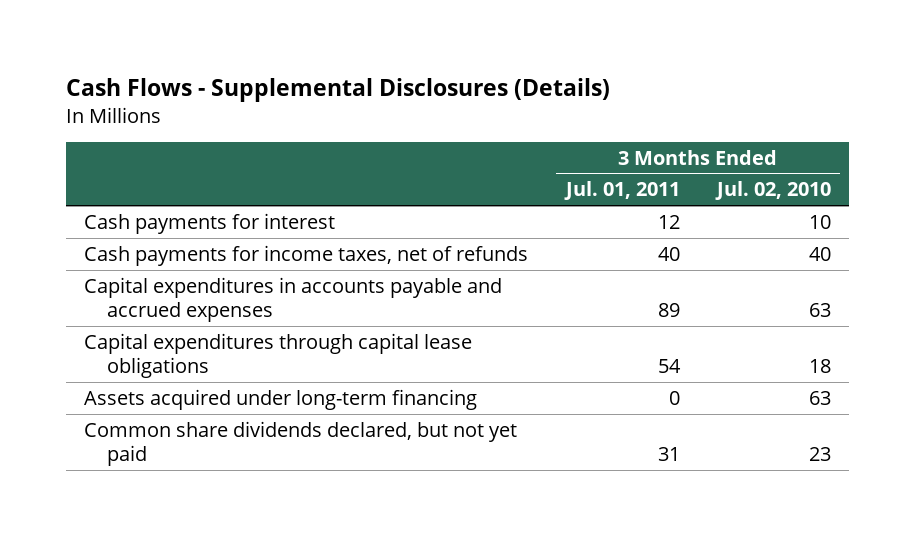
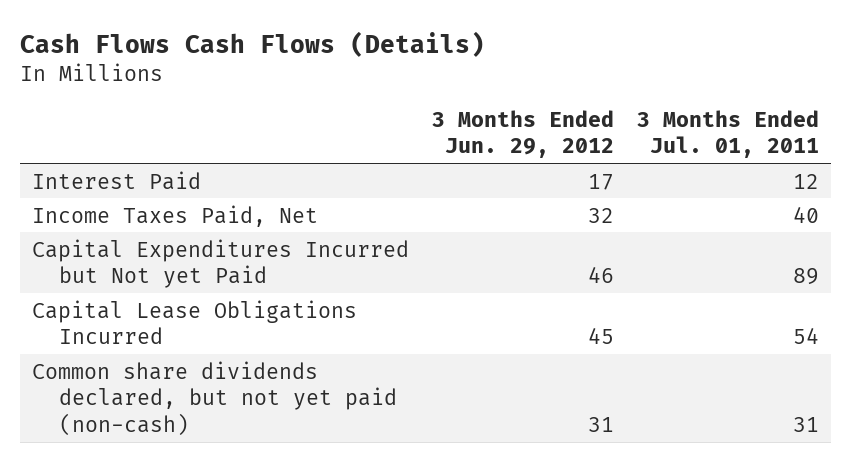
[65,78,610,103] Cash Flows - Supplemental Disclosures (Details) -> [20,30,486,57] Cash Flows Cash Flows (Details)
[714,181,831,201] Jul. 02, 2010 -> none
none -> [431,109,614,159] 3 Months Ended Jun. 29, 2012
[84,388,478,410] Assets acquired under long-term financing -> none
[84,212,336,234] Cash payments for interest -> [31,170,201,190] Interest Paid
[84,244,529,266] Cash payments for income taxes, net of refunds -> [31,204,318,227] Income Taxes Paid, Net
[84,276,503,322] Capital expenditures in accounts payable and accrued expenses -> [31,238,409,289] Capital Expenditures Incurred but Not yet Paid
[84,332,473,378] Capital expenditures through capital lease obligations -> [31,299,357,345] Capital Lease Obligations Incurred
[84,420,518,466] Common share dividends declared, but not yet paid -> [31,360,398,436] Common share dividends declared, but not yet paid (non-cash)

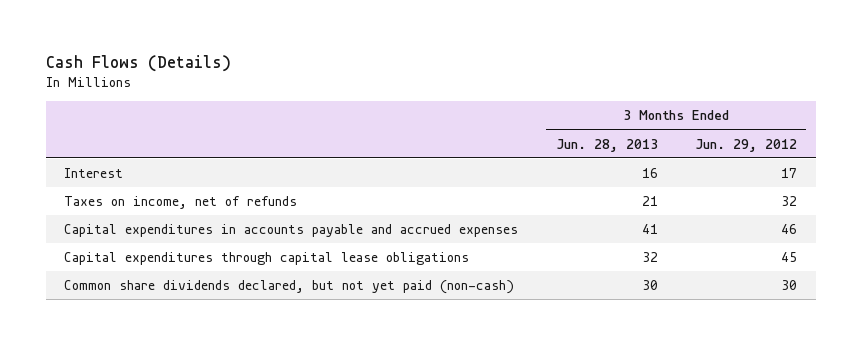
[20,30,486,57] Cash Flows Cash Flows (Details) -> [45,54,231,72] Cash Flows (Details)
[637,109,820,159] 3 Months Ended Jul. 01, 2011 -> none
none -> [555,138,658,152] Jun. 28, 2013
[31,170,201,190] Interest Paid -> [64,168,124,179] Interest
[31,204,318,227] Income Taxes Paid, Net -> [64,196,298,210] Taxes on income, net of refunds
[31,238,409,289] Capital Expenditures Incurred but Not yet Paid -> [64,224,519,238] Capital expenditures in accounts payable and accrued expenses
[31,299,357,345] Capital Lease Obligations Incurred -> [64,252,470,266] Capital expenditures through capital lease obligations
[587,416,614,432] 31 -> [781,280,798,291] 30

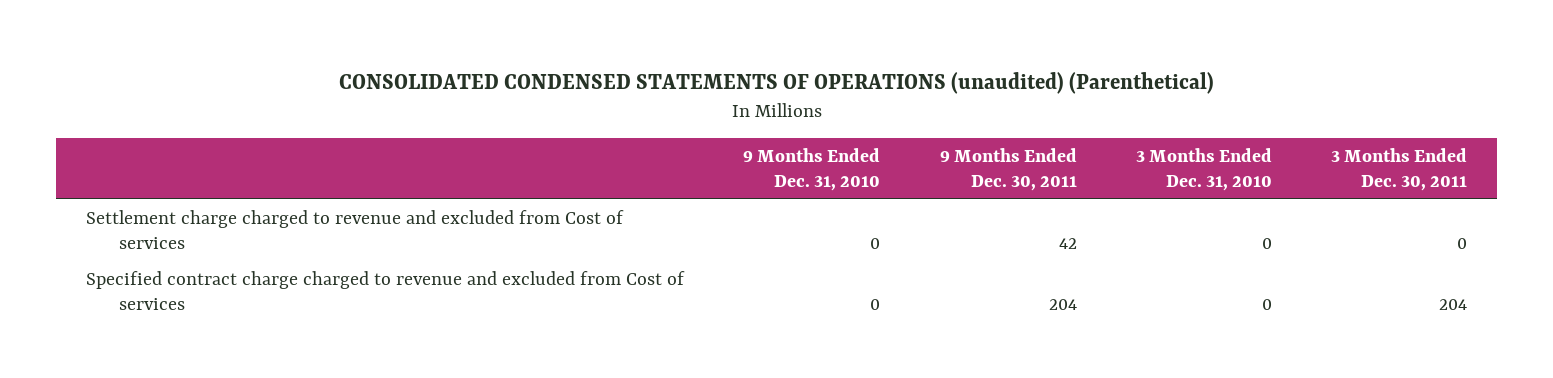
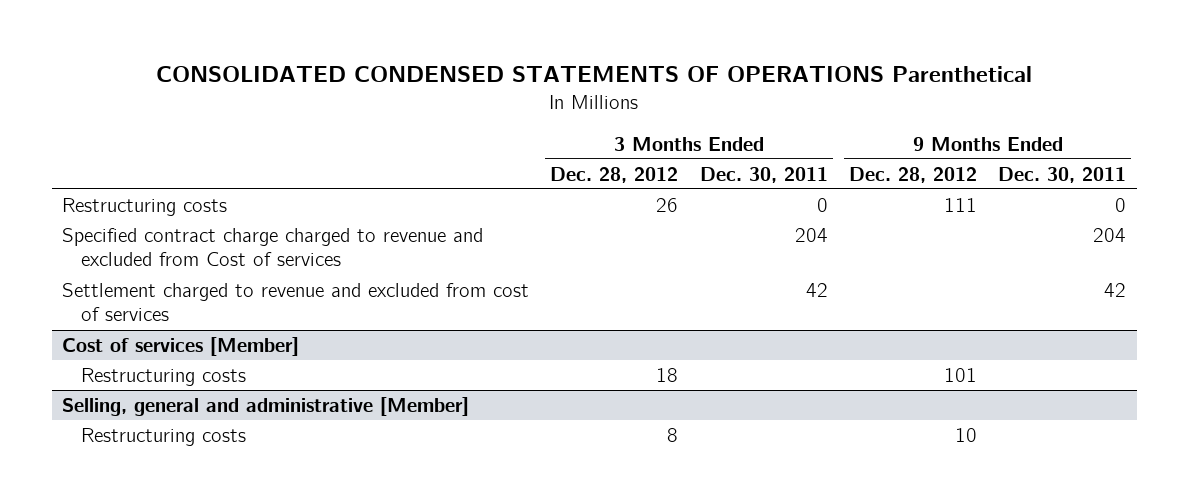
[338,71,1214,94] CONSOLIDATED CONDENSED STATEMENTS OF OPERATIONS (unaudited) (Parenthetical) -> [156,66,1033,83] CONSOLIDATED CONDENSED STATEMENTS OF OPERATIONS Parenthetical
[743,148,881,191] 9 Months Ended Dec. 31, 2010 -> none
[1135,148,1272,191] 3 Months Ended Dec. 31, 2010 -> none
none -> [550,166,679,183] Dec. 28, 2012
none -> [848,166,977,183] Dec. 28, 2012
[85,210,624,249] Settlement charge charged to revenue and excluded from Cost of services -> none
none -> [62,197,228,216] Restructuring costs
none -> [62,282,530,322] Settlement charged to revenue and excluded from cost of services
none -> [62,336,300,356] Cost of services [Member]
none -> [80,367,246,386] Restructuring costs
none -> [62,396,470,416] Selling, general and administrative [Member]
none -> [80,427,246,446] Restructuring costs

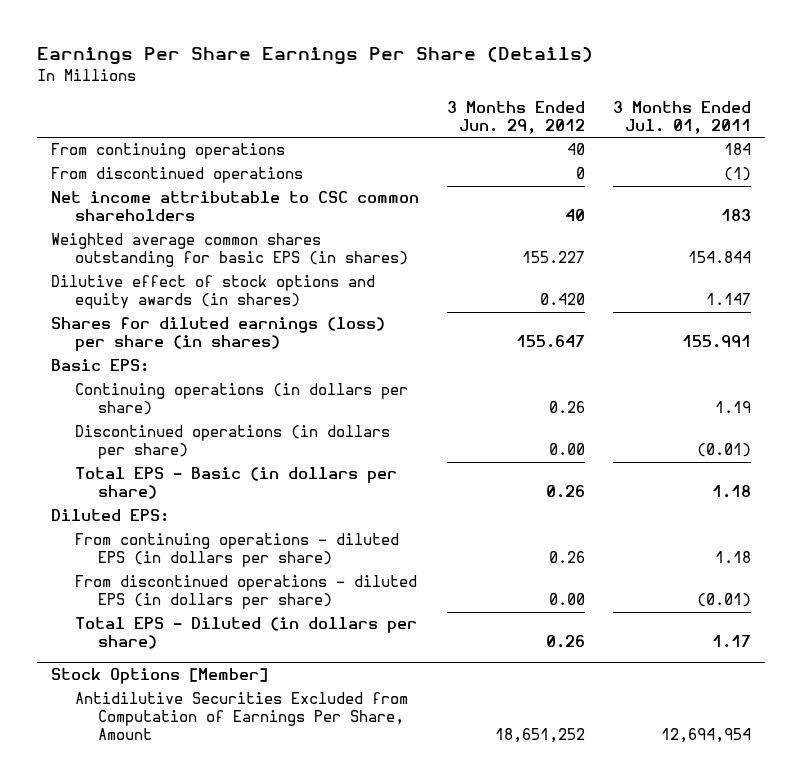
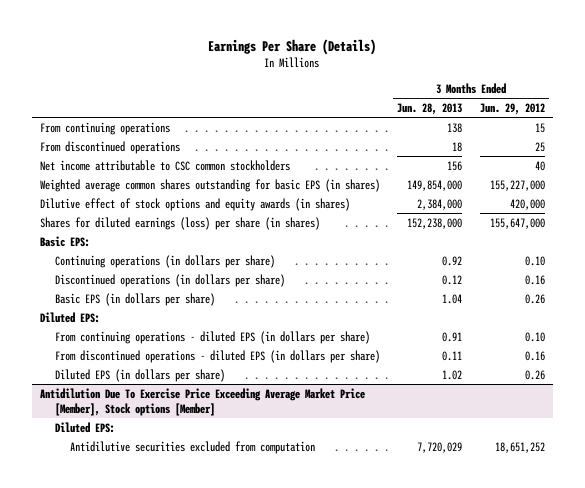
[37,46,594,66] Earnings Per Share Earnings Per Share (Details) -> [208,38,377,55] Earnings Per Share (Details)
[612,101,751,135] 3 Months Ended Jul. 01, 2011 -> none
none -> [397,103,463,116] Jun. 28, 2013
[566,143,585,156] 40 -> [534,122,545,133] 15
[575,167,585,180] 0 -> [534,141,545,152] 25
[50,191,419,222] Net income attributable to CSC common shareholders -> [40,159,291,171] Net income attributable to CSC common stockholders
[521,251,585,264] 155.227 -> [489,179,545,191] 155,227,000
[539,293,585,306] 0.420 -> [509,198,545,210] 420,000
[515,335,585,349] 155.647 -> [489,217,545,229] 155,647,000
[548,401,585,414] 0.26 -> [524,255,545,266] 0.10
[548,443,585,456] 0.00 -> [524,274,545,285] 0.16
[74,467,397,500] Total EPS - Basic (in dollars per share) -> [55,292,216,306] Basic EPS (in dollars per share)
[50,668,268,685] Stock Options [Member] -> none
[548,551,585,564] 0.26 -> [524,331,545,342] 0.10
[548,593,585,606] 0.00 -> [524,350,545,361] 0.16
[74,617,417,650] Total EPS - Diluted (in dollars per share) -> [55,368,226,382] Diluted EPS (in dollars per share)
none -> [40,387,366,416] Antidilution Due To Exercise Price Exceeding Average Market Price [Member], Stock options [Member]
none -> [55,421,116,433] Diluted EPS:
[74,692,408,741] Antidilutive Securities Excluded from Computation of Earnings Per Share, Amount -> [70,440,316,454] Antidilutive securities excluded from computation

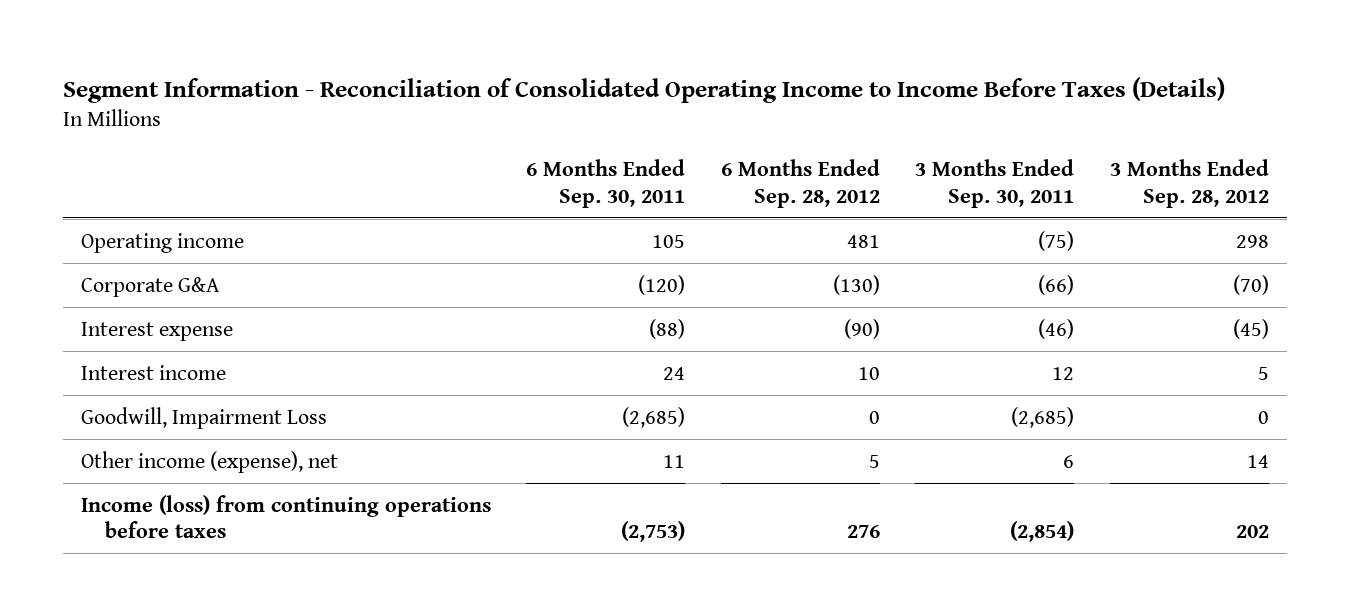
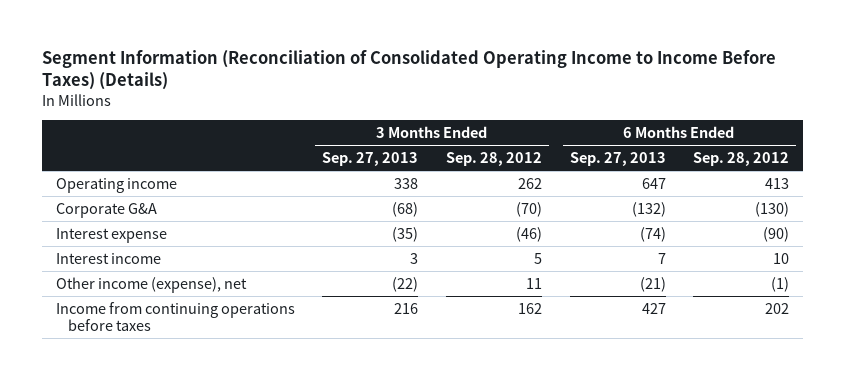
[62,76,1225,103] Segment Information - Reconciliation of Consolidated Operating Income to Income Before Taxes (Details) -> [41,50,776,91] Segment Information (Reconciliation of Consolidated Operating Income to Income Before Taxes) (Details)
[526,159,686,208] 6 Months Ended Sep. 30, 2011 -> none
[915,159,1075,208] 3 Months Ended Sep. 30, 2011 -> none
none -> [322,152,419,167] Sep. 27, 2013
none -> [569,152,666,167] Sep. 27, 2013
[846,234,880,248] 481 -> [765,177,790,189] 413
[1236,234,1270,248] 298 -> [517,177,542,189] 262
[1233,318,1270,339] (45) -> [515,226,542,242] (46)
[80,406,327,429] Goodwill, Impairment Loss -> none
[868,454,880,468] 5 -> [771,276,790,292] (1)
[1247,454,1270,468] 14 -> [525,277,542,289] 11
[80,494,491,539] Income (loss) from continuing operations before taxes -> [55,301,295,331] Income from continuing operations before taxes
[846,525,880,539] 276 -> [765,302,790,314] 202
[1236,525,1270,539] 202 -> [517,302,542,314] 162

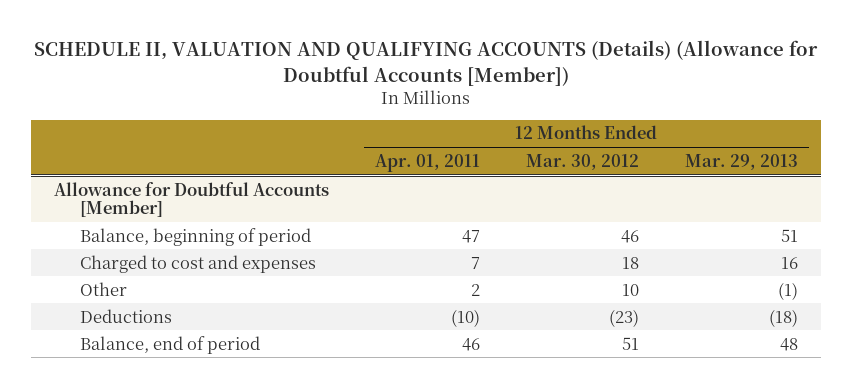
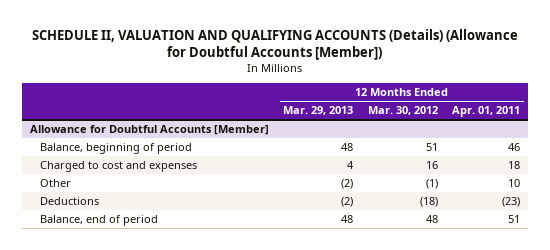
[461,229,480,243] 47 -> [508,142,521,151] 46
[620,229,639,243] 46 -> [425,142,438,151] 51
[780,228,798,242] 51 -> [341,142,354,151] 48
[470,256,480,269] 7 -> [508,160,521,169] 18
[621,256,639,269] 18 -> [425,160,438,169] 16
[780,256,798,269] 16 -> [347,160,355,169] 4
[470,283,480,296] 2 -> [508,178,521,187] 10
[621,283,639,296] 10 -> [425,178,438,189] (1)
[777,281,798,300] (1) -> [341,178,354,189] (2)
[450,308,480,327] (10) -> [502,196,521,207] (23)
[608,308,639,327] (23) -> [419,196,438,207] (18)
[768,308,798,327] (18) -> [341,196,354,207] (2)
[461,337,480,351] 46 -> [508,214,521,223] 51
[621,336,639,350] 51 -> [425,214,438,223] 48

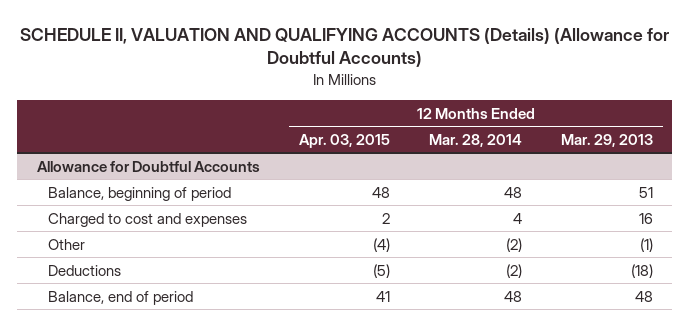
[32,28,519,61] SCHEDULE II, VALUATION AND QUALIFYING ACCOUNTS (Details) (Allowance for Doubtful Accounts [Member]) -> [19,27,669,68] SCHEDULE II, VALUATION AND QUALIFYING ACCOUNTS (Details) (Allowance for Doubtful Accounts)
[367,106,438,116] Mar. 30, 2012 -> none
[452,106,521,118] Apr. 01, 2011 -> none
none -> [298,133,390,148] Apr. 03, 2015
none -> [428,133,522,147] Mar. 28, 2014
[29,124,269,135] Allowance for Doubtful Accounts [Member] -> [36,160,260,172] Allowance for Doubtful Accounts
[341,142,354,151] 48 -> [638,186,653,198] 51
[347,160,355,169] 4 -> [638,212,653,224] 16
[341,178,354,189] (2) -> [639,237,653,252] (1)
[341,196,354,207] (2) -> [630,263,653,278] (18)

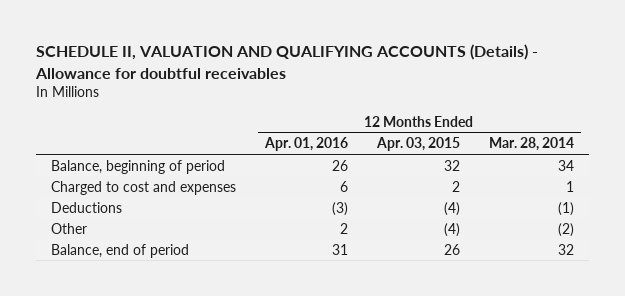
[19,27,669,68] SCHEDULE II, VALUATION AND QUALIFYING ACCOUNTS (Details) (Allowance for Doubtful Accounts) -> [35,44,539,79] SCHEDULE II, VALUATION AND QUALIFYING ACCOUNTS (Details) - Allowance for doubtful receivables
[560,133,653,147] Mar. 29, 2013 -> none
none -> [263,137,348,152] Apr. 01, 2016
[36,160,260,172] Allowance for Doubtful Accounts -> none
[371,186,390,198] 48 -> [443,159,460,171] 32
[503,186,522,198] 48 -> [558,159,575,171] 34
[512,212,522,224] 4 -> [566,180,575,192] 1
none -> [50,201,122,213] Deductions
[48,264,122,276] Deductions -> none
[375,290,390,302] 41 -> [443,243,460,255] 26
[503,290,522,302] 48 -> [558,243,575,255] 32

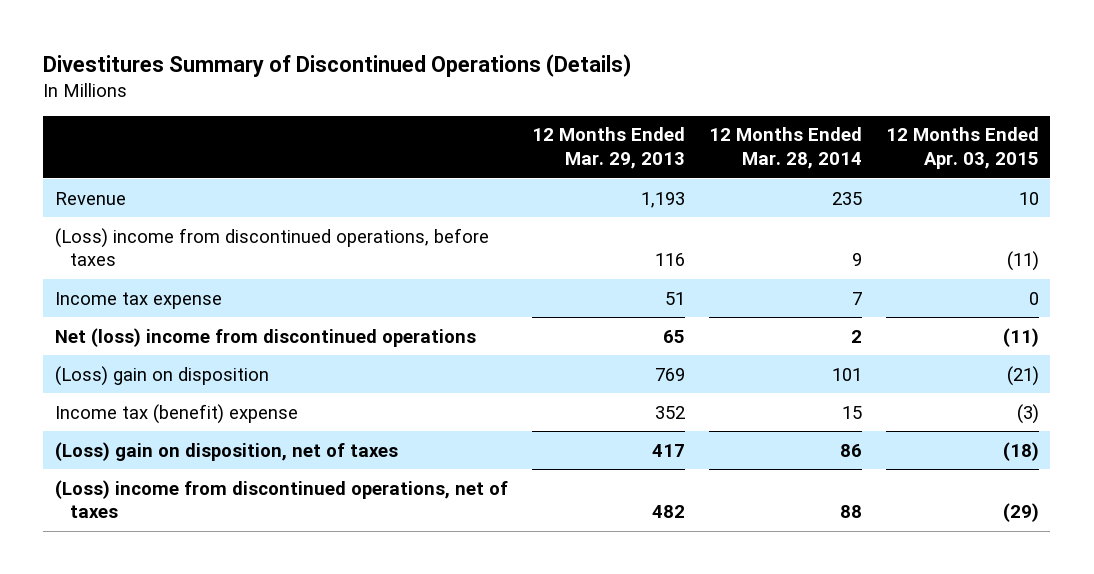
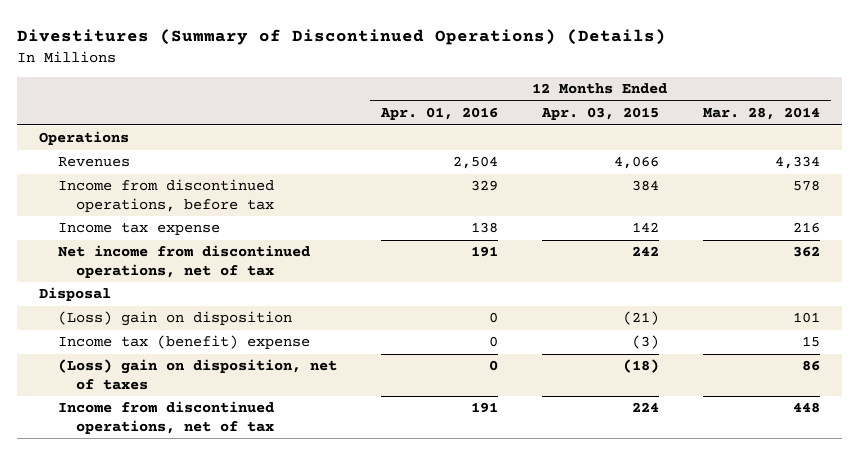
[43,54,632,78] Divestitures Summary of Discontinued Operations (Details) -> [17,28,667,45] Divestitures (Summary of Discontinued Operations) (Details)
[531,127,685,170] 12 Months Ended Mar. 29, 2013 -> none
none -> [379,107,498,121] Apr. 01, 2016
[55,191,127,205] Revenue -> none
none -> [39,131,130,146] Operations
none -> [57,157,130,168] Revenues
[55,227,490,267] (Loss) income from discontinued operations, before taxes -> [57,179,275,212] Income from discontinued operations, before tax
[851,253,862,267] 9 -> [792,180,820,192] 578
[1006,251,1039,272] (11) -> [631,180,659,192] 384
[851,291,862,305] 7 -> [792,222,820,234] 216
[1028,291,1039,305] 0 -> [631,222,659,233] 142
[55,327,477,347] Net (loss) income from discontinued operations -> [57,245,310,278] Net income from discontinued operations, net of tax
[850,329,862,343] 2 -> [792,246,820,258] 362
[1002,327,1039,347] (11) -> [631,246,659,257] 242
none -> [39,287,112,302] Disposal
[55,479,509,519] (Loss) income from discontinued operations, net of taxes -> [57,401,275,434] Income from discontinued operations, net of tax
[839,505,862,519] 88 -> [792,402,820,414] 448
[1002,503,1039,523] (29) -> [631,402,659,413] 224

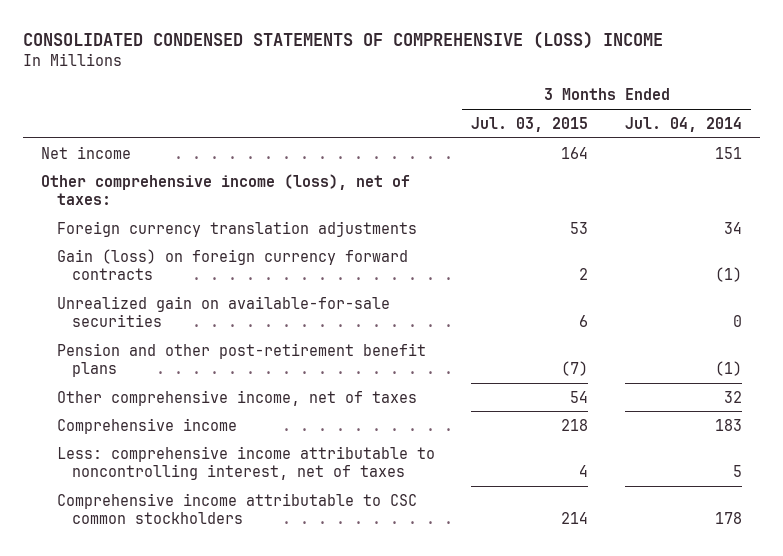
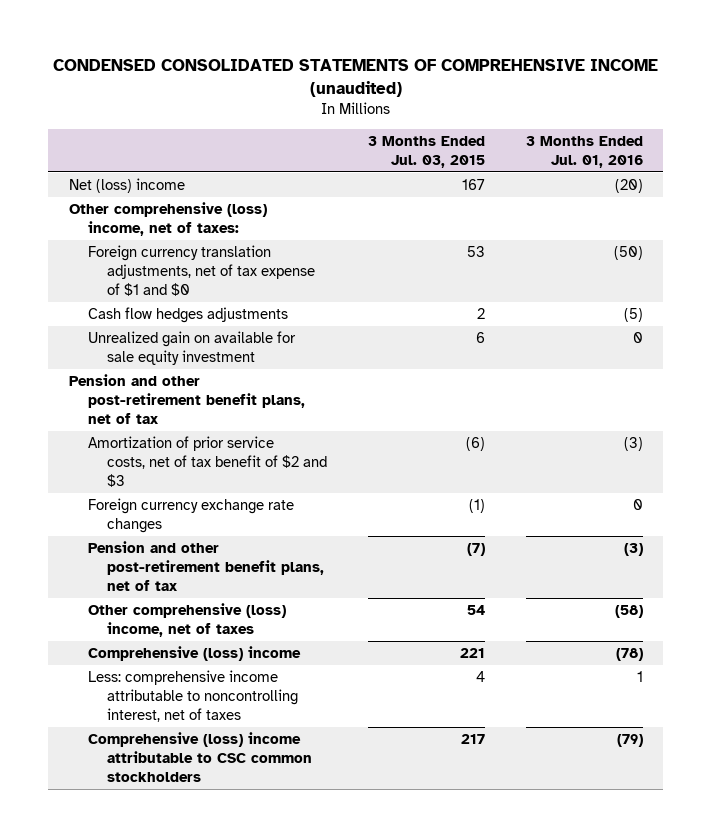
[23,31,664,50] CONSOLIDATED CONDENSED STATEMENTS OF COMPREHENSIVE (LOSS) INCOME -> [52,59,658,98] CONDENSED CONSOLIDATED STATEMENTS OF COMPREHENSIVE INCOME (unaudited)
[624,116,742,132] Jul. 04, 2014 -> none
none -> [525,135,643,169] 3 Months Ended Jul. 01, 2016
[41,145,132,159] Net income -> [68,177,185,193] Net (loss) income
[561,146,589,159] 164 -> [462,178,486,190] 167
[41,173,411,206] Other comprehensive income (loss), net of taxes: -> [68,201,267,237] Other comprehensive (loss) income, net of taxes:
[56,220,417,237] Foreign currency translation adjustments -> [88,244,316,297] Foreign currency translation adjustments, net of tax expense of $1 and $0
[56,248,408,281] Gain (loss) on foreign currency forward contracts -> [88,306,289,323] Cash flow hedges adjustments
[56,295,390,328] Unrealized gain on available-for-sale securities -> [88,330,297,366] Unrealized gain on available for sale equity investment
none -> [68,373,306,425] Pension and other post-retirement benefit plans, net of tax
none -> [88,435,328,488] Amortization of prior service costs, net of tax benefit of $2 and $3
none -> [88,497,295,534] Foreign currency exchange rate changes
[56,342,426,378] Pension and other post-retirement benefit plans -> [88,540,325,592] Pension and other post-retirement benefit plans, net of tax
[56,389,417,406] Other comprehensive income, net of taxes -> [88,602,287,638] Other comprehensive (loss) income, net of taxes
[56,417,237,434] Comprehensive income -> [88,645,302,661] Comprehensive (loss) income
[561,418,589,431] 218 -> [460,647,486,658] 221
[56,492,417,525] Comprehensive income attributable to CSC common stockholders -> [88,731,313,783] Comprehensive (loss) income attributable to CSC common stockholders
[561,512,589,525] 214 -> [461,733,486,744] 217

